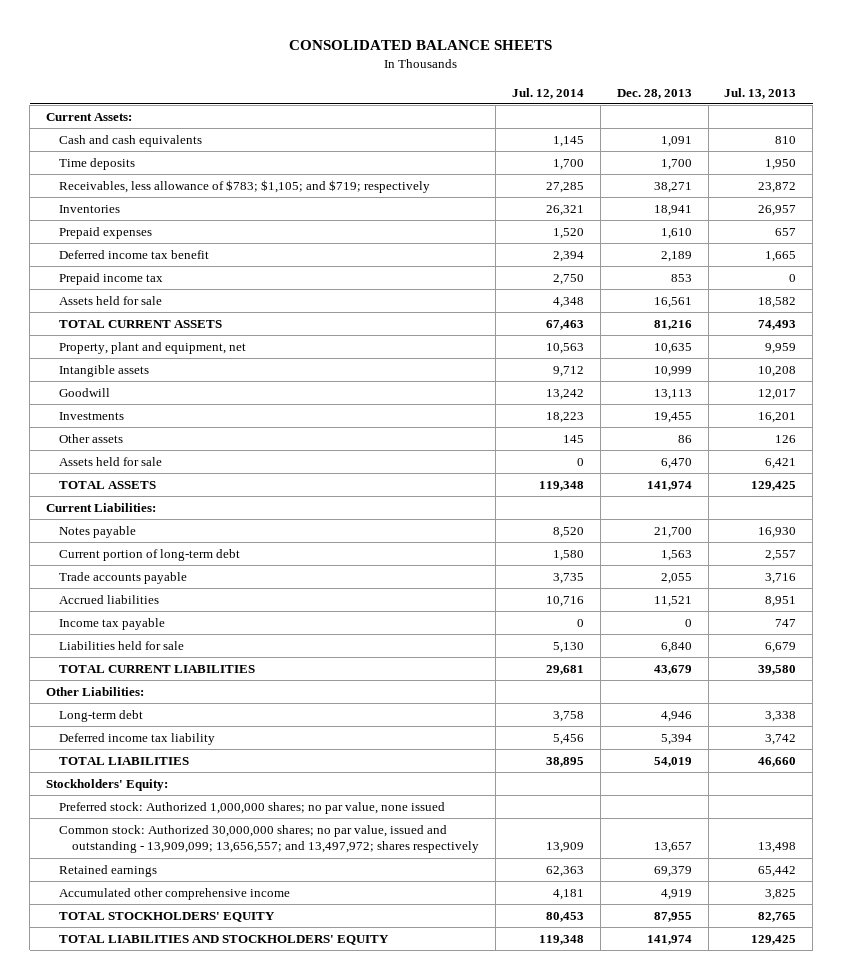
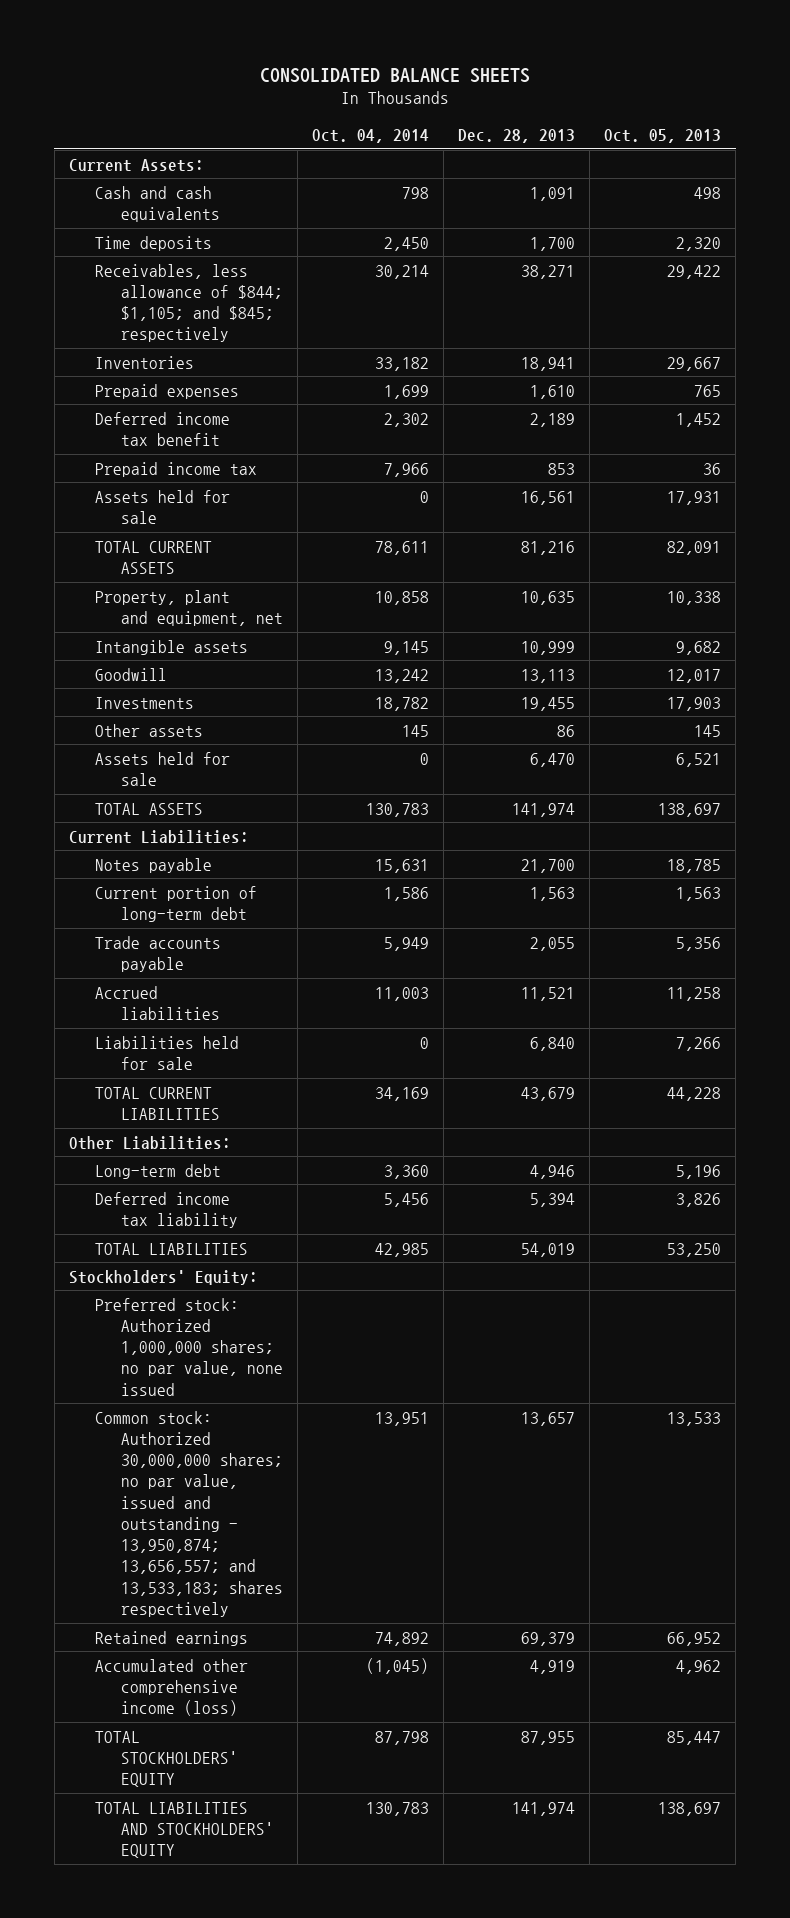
[512,87,585,99] Jul. 12, 2014 -> none
[724,87,797,99] Jul. 13, 2013 -> none
none -> [311,128,429,143] Oct. 04, 2014
none -> [604,128,722,143] Oct. 05, 2013
[59,179,431,193] Receivables, less allowance of $783; $1,105; and $719; respectively -> [94,263,283,343] Receivables, less allowance of $844; $1,105; and $845; respectively
[59,617,166,630] Income tax payable -> none
[59,824,480,854] Common stock: Authorized 30,000,000 shares; no par value, issued and outstanding - 13,909,099; 13,656,557; and 13,497,972; shares respectively -> [94,1410,283,1617] Common stock: Authorized 30,000,000 shares; no par value, issued and outstanding - 13,950,874; 13,656,557; and 13,533,183; shares respectively
[59,887,291,900] Accumulated other comprehensive income -> [94,1658,248,1717] Accumulated other comprehensive income (loss)

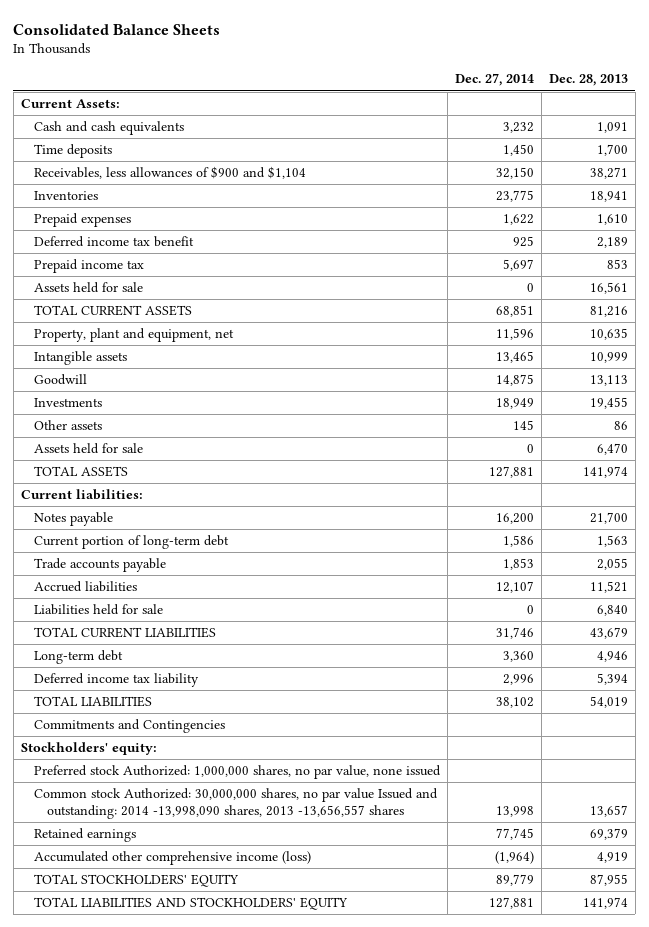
[259,67,530,83] CONSOLIDATED BALANCE SHEETS -> [13,23,221,35] Consolidated Balance Sheets
[311,128,429,143] Oct. 04, 2014 -> none
[604,128,722,143] Oct. 05, 2013 -> none
none -> [454,73,534,87] Dec. 27, 2014
[94,263,283,343] Receivables, less allowance of $844; $1,105; and $845; respectively -> [33,166,306,180] Receivables, less allowances of $900 and $1,104
[68,829,249,844] Current Liabilities: -> [20,489,143,501] Current liabilities:
[68,1135,231,1150] Other Liabilities: -> none
none -> [33,719,225,734] Commitments and Contingencies
[68,1269,258,1285] Stockholders' Equity: -> [20,742,157,756] Stockholders' equity:
[94,1297,283,1396] Preferred stock: Authorized 1,000,000 shares; no par value, none issued -> [33,765,441,780] Preferred stock Authorized: 1,000,000 shares, no par value, none issued
[94,1410,283,1617] Common stock: Authorized 30,000,000 shares; no par value, issued and outstanding - 13,950,874; 13,656,557; and 13,533,183; shares respectively -> [33,788,438,819] Common stock Authorized: 30,000,000 shares, no par value Issued and outstanding: 2014 -13,998,090 shares, 2013 -13,656,557 shares

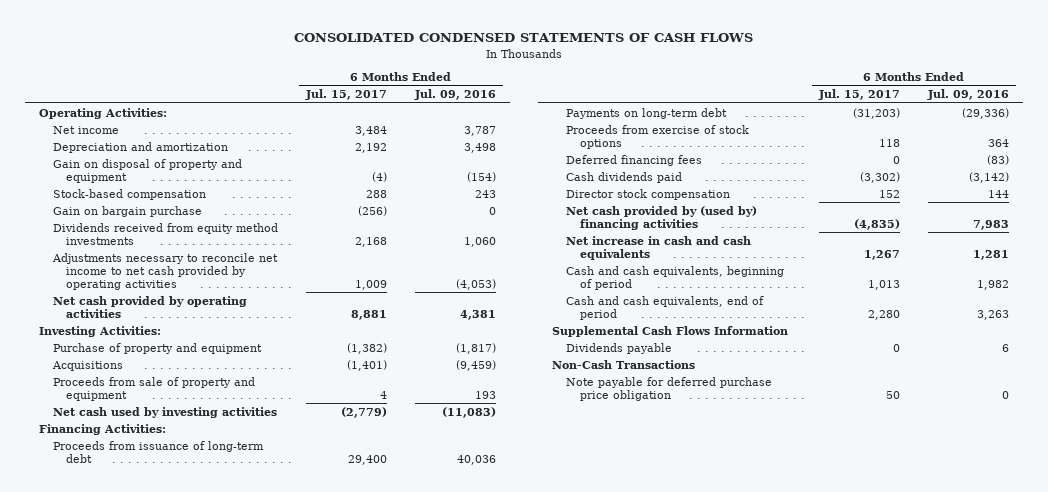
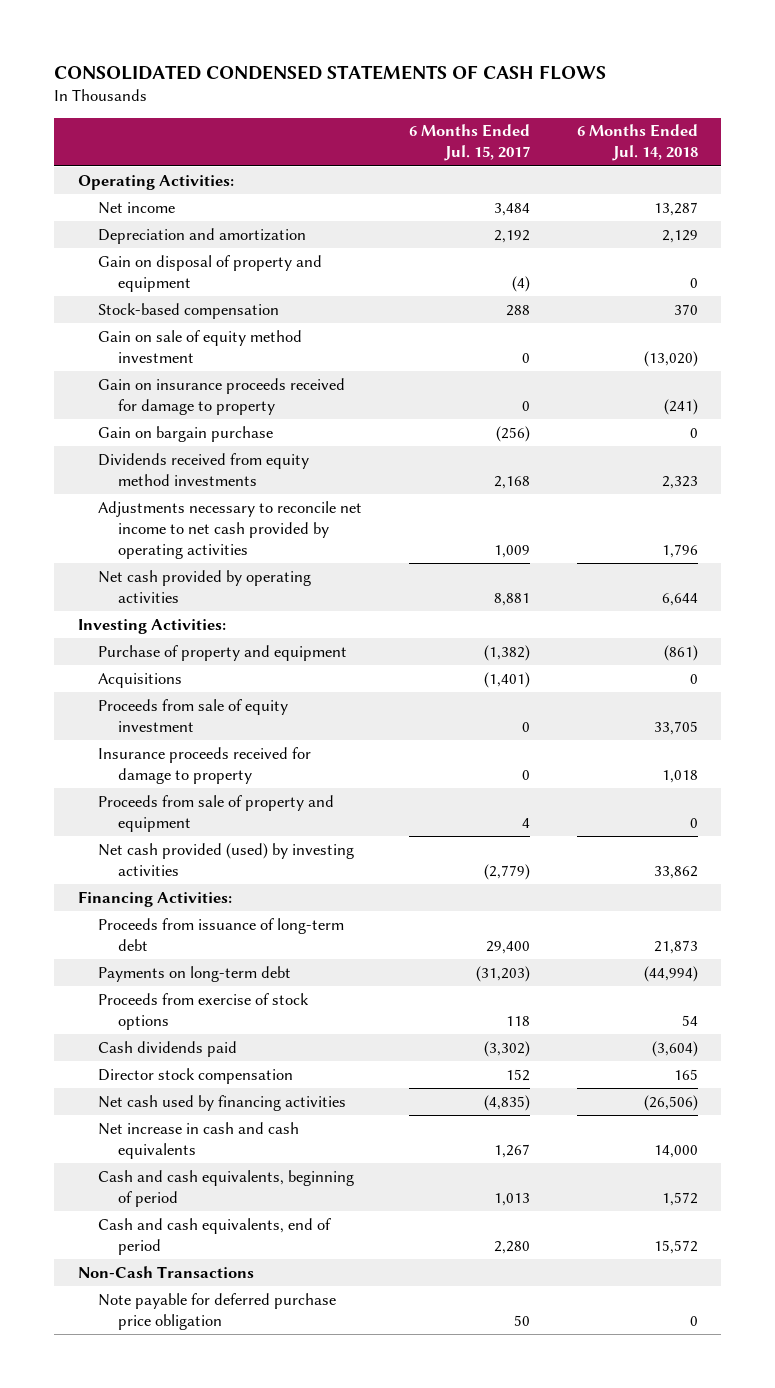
[414,89,497,101] Jul. 09, 2016 -> none
none -> [576,124,698,162] 6 Months Ended Jul. 14, 2018
none -> [97,329,302,363] Gain on sale of equity method investment
none -> [97,377,345,415] Gain on insurance proceeds received for damage to property
none -> [97,698,288,732] Proceeds from sale of equity investment
none -> [97,746,311,784] Insurance proceeds received for damage to property
[52,406,277,418] Net cash used by investing activities -> [97,842,354,876] Net cash provided (used) by investing activities
[565,154,702,166] Deferred financing fees -> none
[565,205,757,230] Net cash provided by (used by) financing activities -> [97,1094,346,1111] Net cash used by financing activities
[552,325,789,337] Supplemental Cash Flows Information -> none
[565,342,672,354] Dividends payable -> none

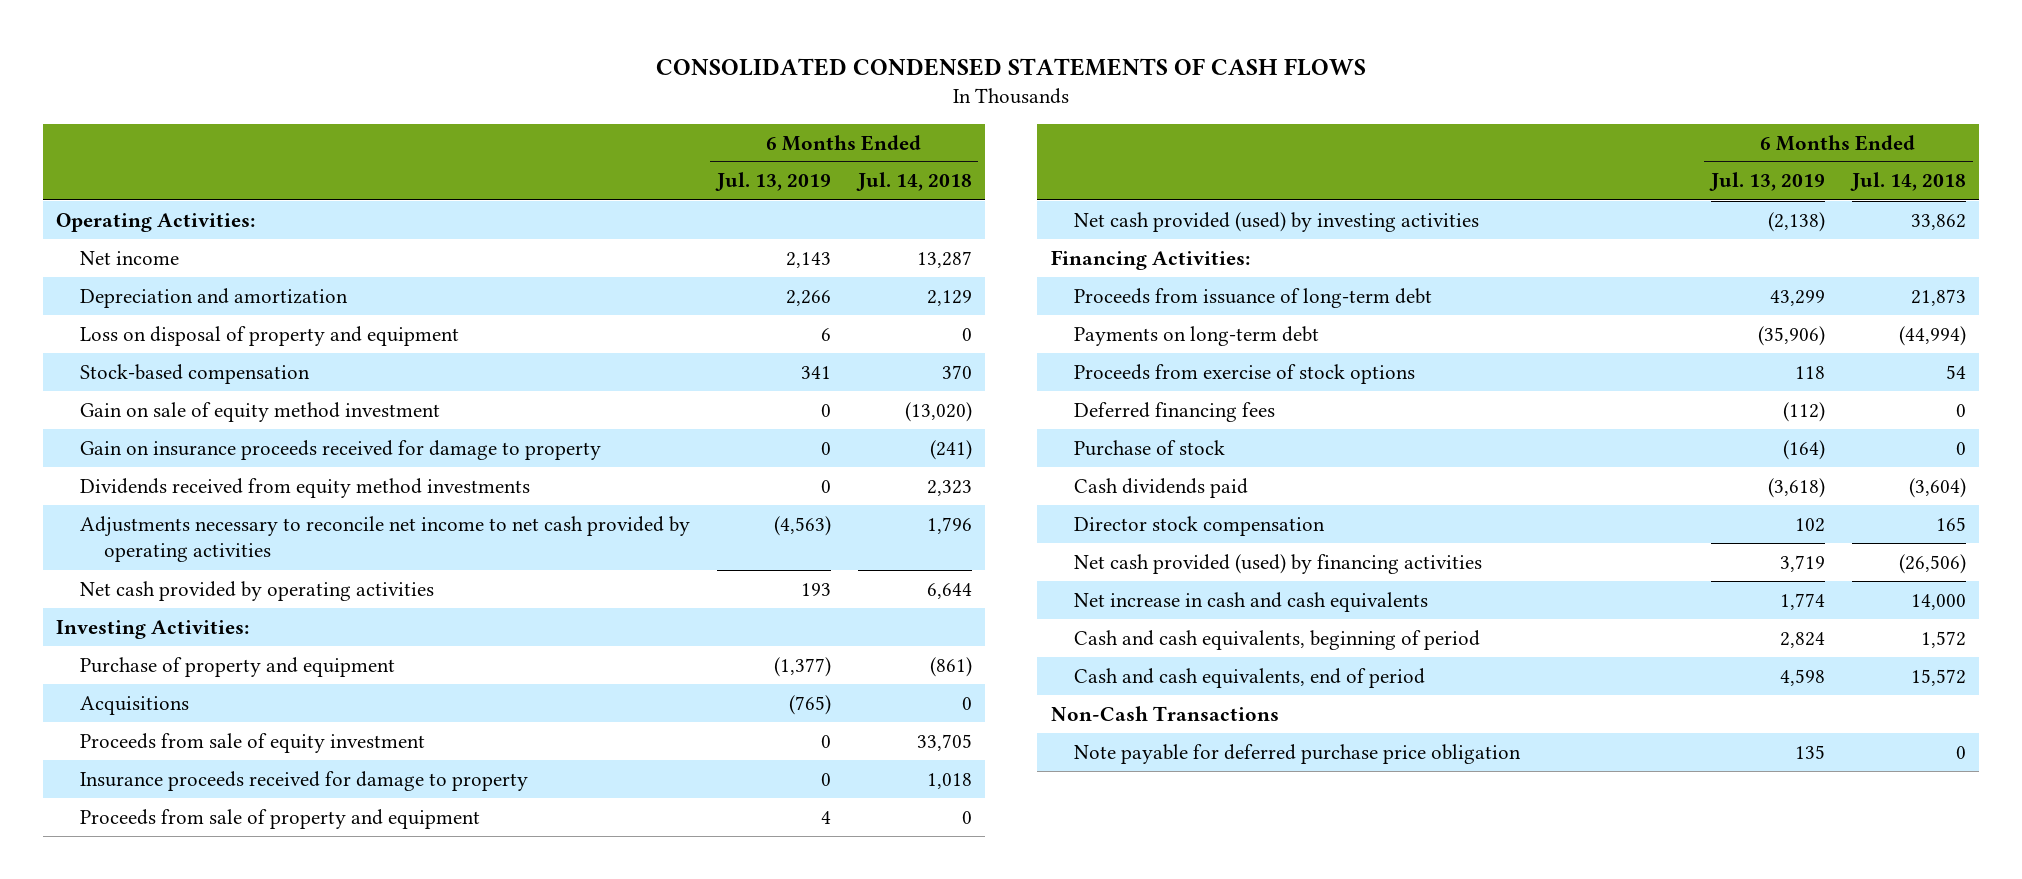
[408,124,530,162] 6 Months Ended Jul. 15, 2017 -> none
none -> [714,172,831,192] Jul. 13, 2019
[97,254,322,292] Gain on disposal of property and equipment -> [79,325,459,346] Loss on disposal of property and equipment
[97,425,273,442] Gain on bargain purchase -> none
none -> [1074,401,1276,422] Deferred financing fees
none -> [1074,439,1226,456] Purchase of stock
[97,1094,346,1111] Net cash used by financing activities -> [1074,553,1483,574] Net cash provided (used) by financing activities

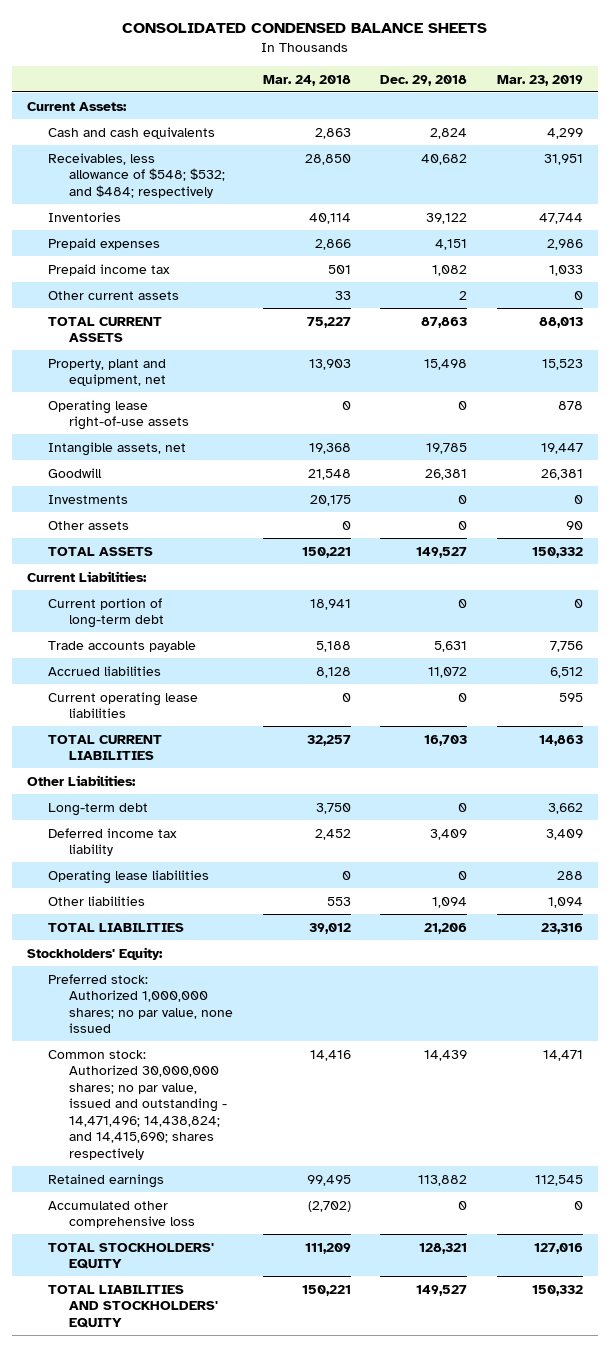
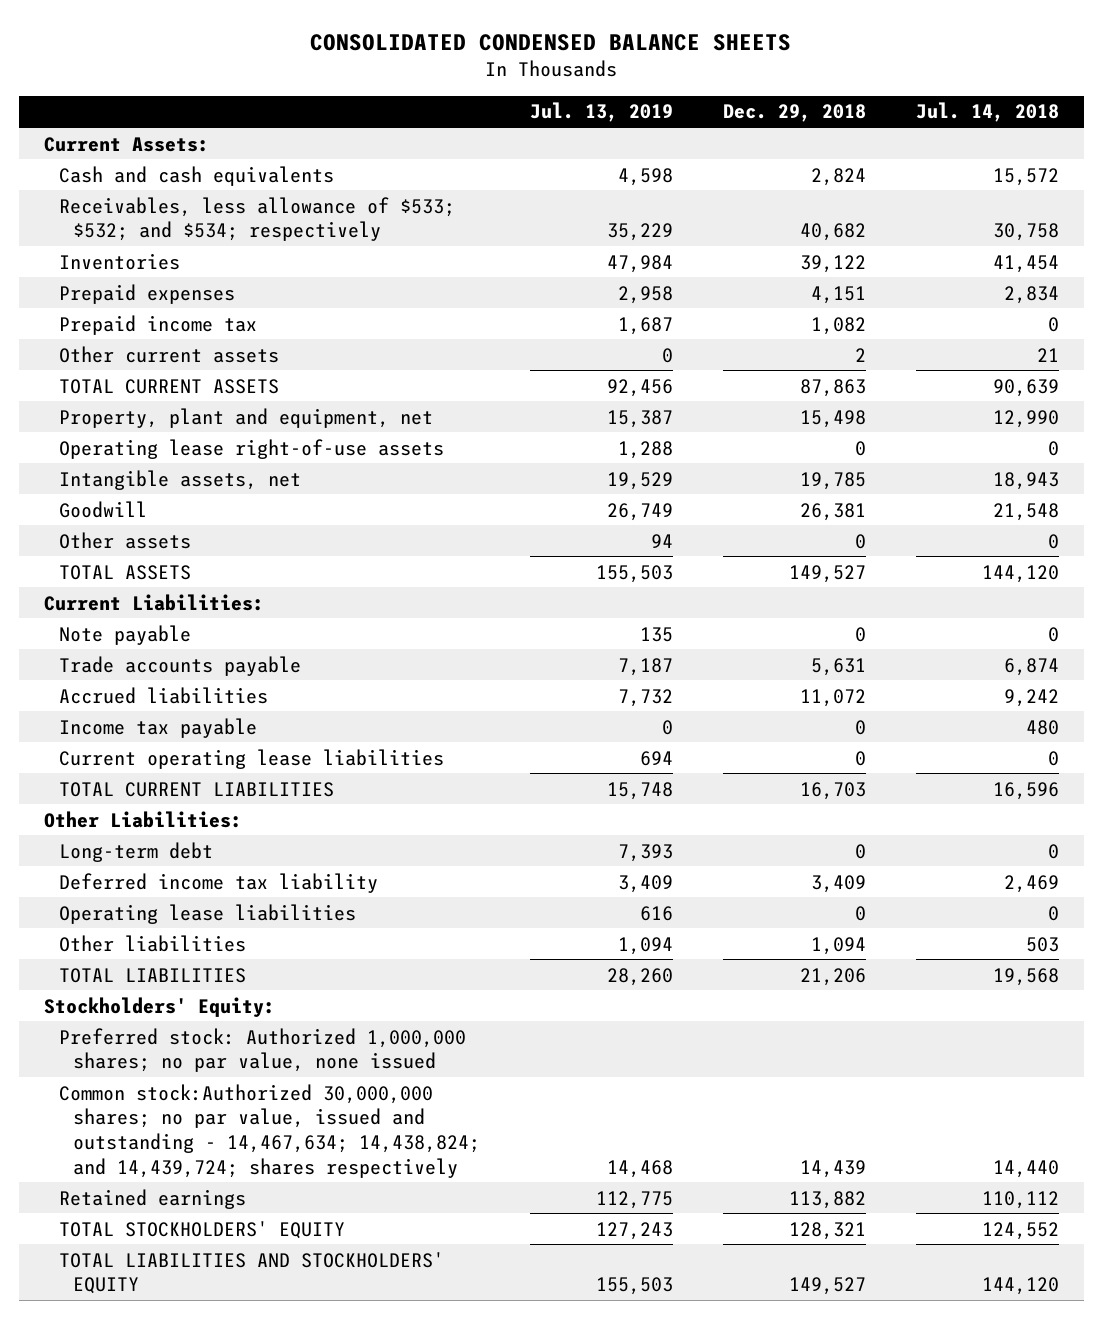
[262,74,351,86] Mar. 24, 2018 -> none
[496,74,583,86] Mar. 23, 2019 -> none
none -> [530,102,674,123] Jul. 13, 2019
none -> [915,102,1059,123] Jul. 14, 2018
[47,152,225,198] Receivables, less allowance of $548; $532; and $484; respectively -> [58,196,455,242] Receivables, less allowance of $533; $532; and $534; respectively
[47,494,128,504] Investments -> none
[47,597,164,629] Current portion of long-term debt -> none
none -> [58,624,191,645] Note payable
none -> [58,717,257,738] Income tax payable
[47,1049,227,1160] Common stock: Authorized 30,000,000 shares; no par value, issued and outstanding - 14,471,496; 14,438,824; and 14,415,690; shares respectively -> [58,1083,481,1178] Common stock:Authorized 30,000,000 shares; no par value, issued and outstanding - 14,467,634; 14,438,824; and 14,439,724; shares respectively
[47,1200,195,1229] Accumulated other comprehensive loss -> none

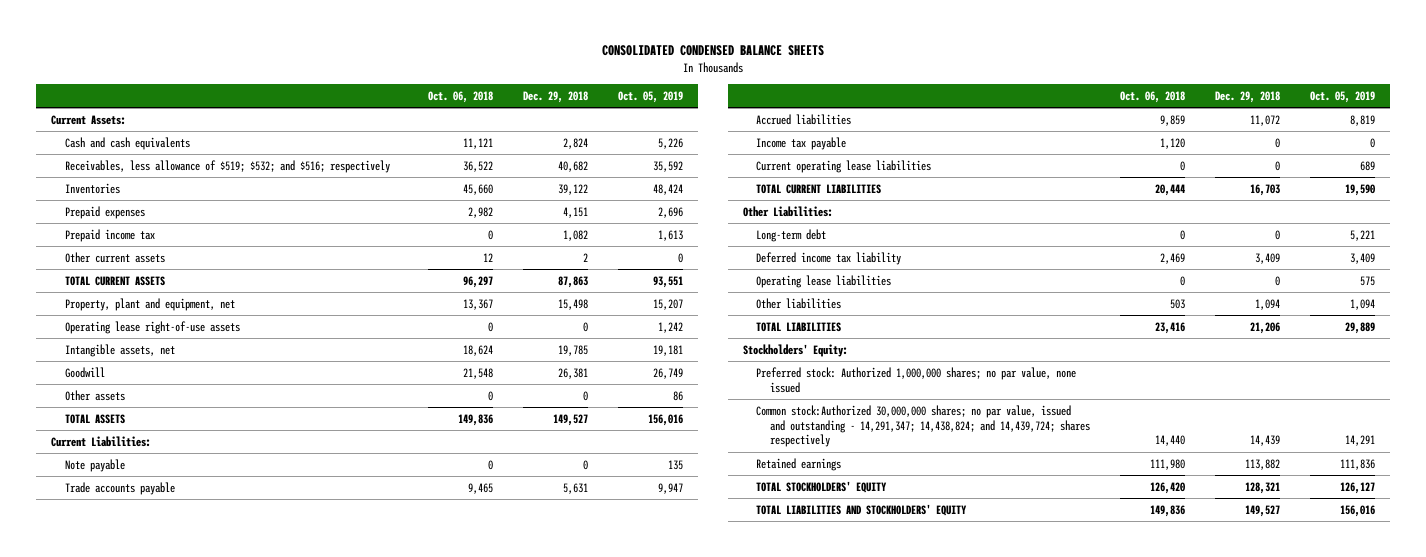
[530,102,674,123] Jul. 13, 2019 -> none
[915,102,1059,123] Jul. 14, 2018 -> none
none -> [427,90,493,103] Oct. 06, 2018
none -> [617,90,683,103] Oct. 05, 2019
[58,196,455,242] Receivables, less allowance of $533; $532; and $534; respectively -> [64,159,390,173] Receivables, less allowance of $519; $532; and $516; respectively
[58,1083,481,1178] Common stock:Authorized 30,000,000 shares; no par value, issued and outstanding - 14,467,634; 14,438,824; and 14,439,724; shares respectively -> [756,404,1090,448] Common stock:Authorized 30,000,000 shares; no par value, issued and outstanding - 14,291,347; 14,438,824; and 14,439,724; shares respectively

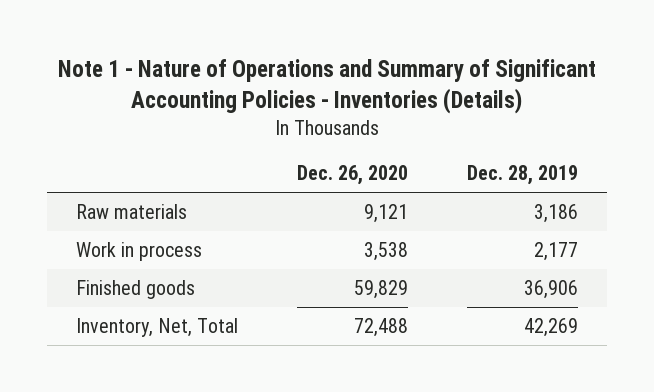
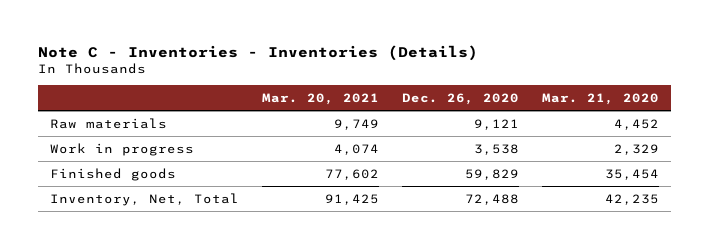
[57,59,596,115] Note 1 - Nature of Operations and Summary of Significant Accounting Policies - Inventories (Details) -> [38,44,479,61] Note C - Inventories - Inventories (Details)
[466,165,578,186] Dec. 28, 2019 -> none
none -> [262,93,380,106] Mar. 20, 2021
none -> [542,93,660,106] Mar. 21, 2020
[76,241,203,261] Work in process -> [49,142,194,156] Work in progress

